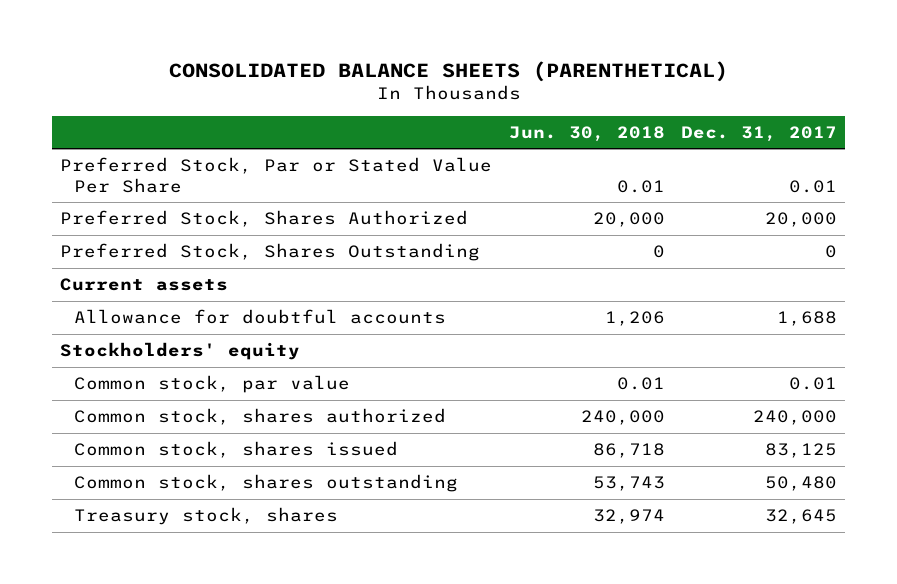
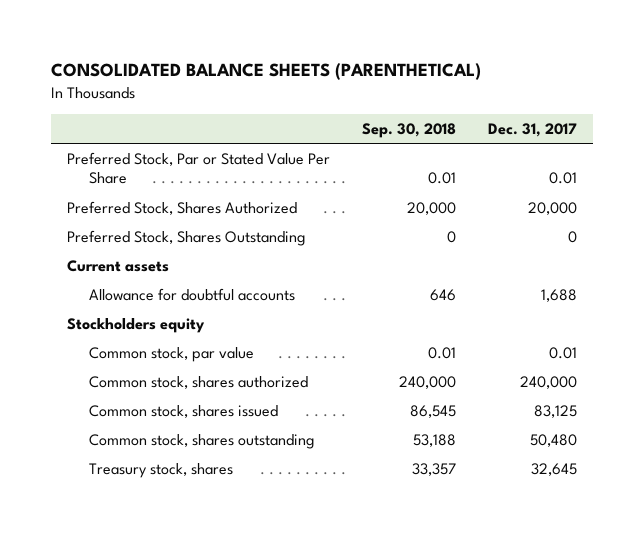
[508,125,665,142] Jun. 30, 2018 -> none
none -> [362,122,457,138] Sep. 30, 2018
[60,342,301,361] Stockholders' equity -> [67,318,206,334] Stockholders equity

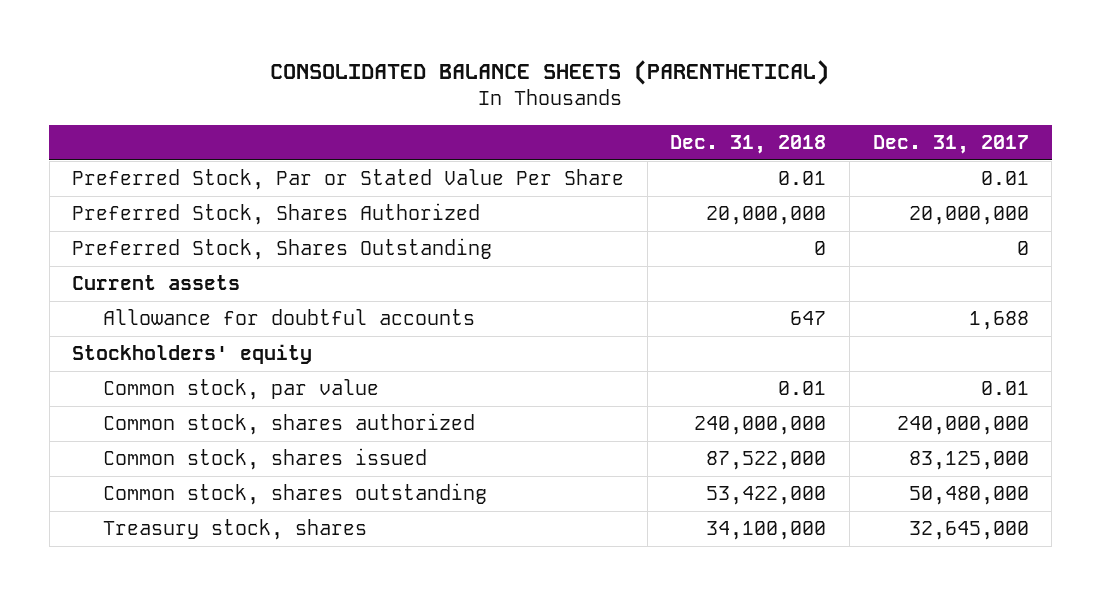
[362,122,457,138] Sep. 30, 2018 -> none
none -> [670,134,827,154] Dec. 31, 2018
[528,202,578,216] 20,000 -> [908,206,1029,226] 20,000,000
[67,318,206,334] Stockholders equity -> [72,344,313,365] Stockholders' equity
[520,376,578,390] 240,000 -> [896,416,1029,436] 240,000,000
[534,405,578,419] 83,125 -> [908,451,1029,471] 83,125,000
[530,434,578,448] 50,480 -> [908,486,1029,506] 50,480,000
[531,463,578,477] 32,645 -> [908,521,1029,541] 32,645,000

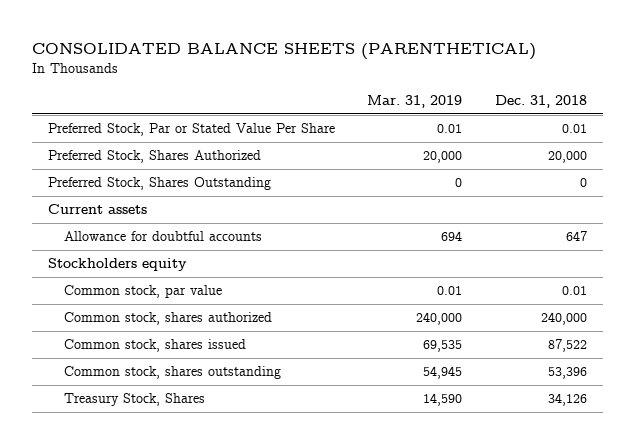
[872,134,1029,154] Dec. 31, 2017 -> none
none -> [367,95,463,109] Mar. 31, 2019
[706,206,827,226] 20,000,000 -> [547,151,587,164] 20,000
[72,344,313,365] Stockholders' equity -> [48,258,188,272] Stockholders equity
[694,416,827,436] 240,000,000 -> [540,312,587,326] 240,000
[706,451,827,471] 87,522,000 -> [547,339,587,353] 87,522
[706,486,827,506] 53,422,000 -> [547,367,587,380] 53,396
[103,519,368,541] Treasury stock, shares -> [63,393,205,407] Treasury Stock, Shares
[706,521,827,541] 34,100,000 -> [547,393,587,407] 34,126

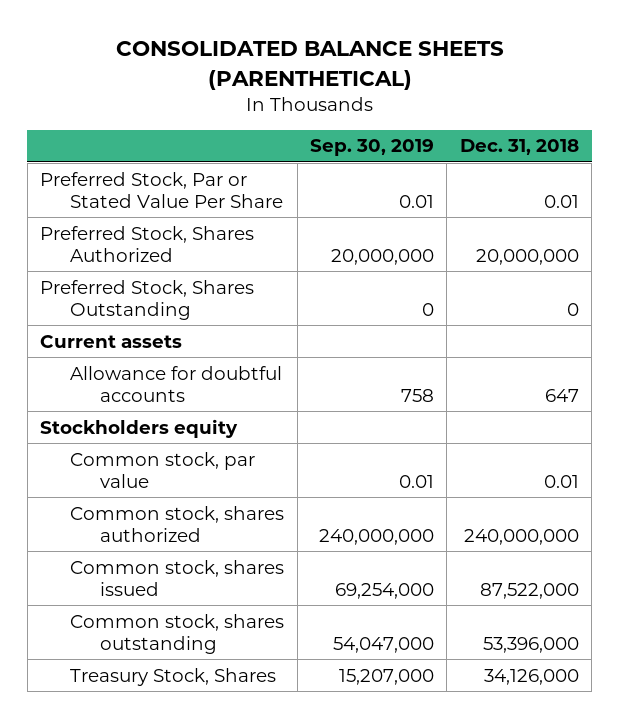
[367,95,463,109] Mar. 31, 2019 -> none
none -> [309,139,434,157] Sep. 30, 2019
[547,151,587,164] 20,000 -> [475,248,579,265] 20,000,000
[540,312,587,326] 240,000 -> [463,528,579,545] 240,000,000
[547,339,587,353] 87,522 -> [479,582,579,599] 87,522,000
[547,367,587,380] 53,396 -> [482,636,579,653] 53,396,000
[547,393,587,407] 34,126 -> [483,668,579,685] 34,126,000

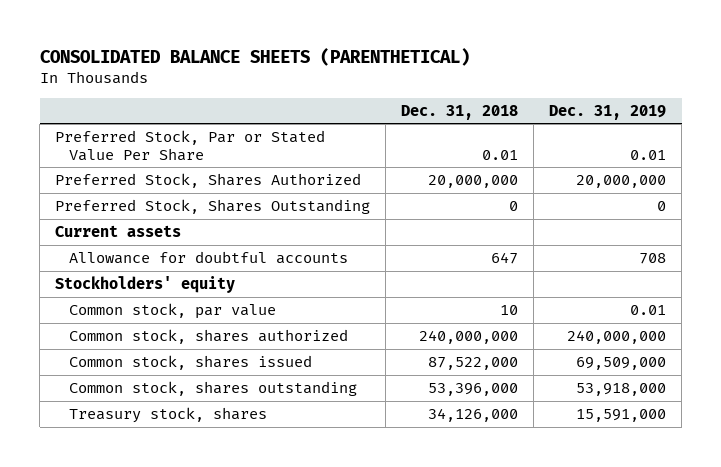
[309,139,434,157] Sep. 30, 2019 -> none
none -> [549,104,667,120] Dec. 31, 2019
[40,418,239,438] Stockholders equity -> [55,276,236,294] Stockholders' equity
[543,474,579,488] 0.01 -> [500,305,519,316] 10
[70,667,277,686] Treasury Stock, Shares -> [69,407,268,424] Treasury stock, shares

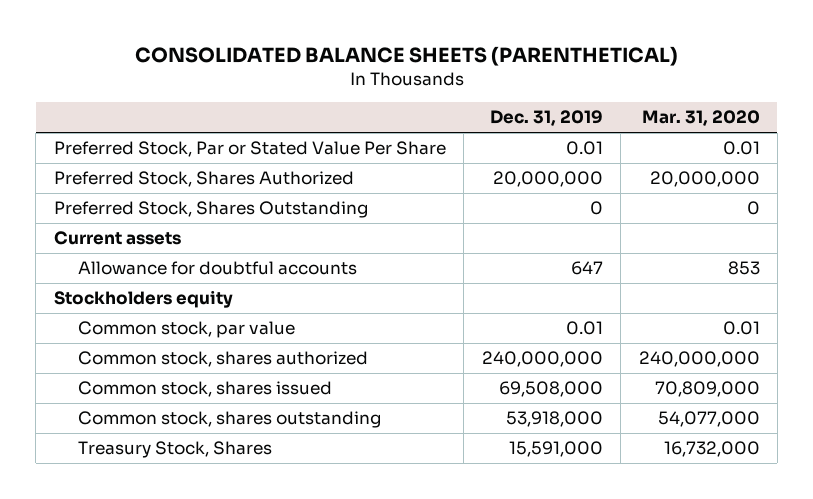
[401,104,519,120] Dec. 31, 2018 -> none
none -> [641,110,760,127] Mar. 31, 2020
[639,253,667,265] 708 -> [570,261,603,276] 647
[55,276,236,294] Stockholders' equity -> [53,290,233,309] Stockholders equity
[576,357,667,371] 69,509,000 -> [498,381,603,398] 69,508,000
[69,407,268,424] Treasury stock, shares -> [77,441,272,459] Treasury Stock, Shares

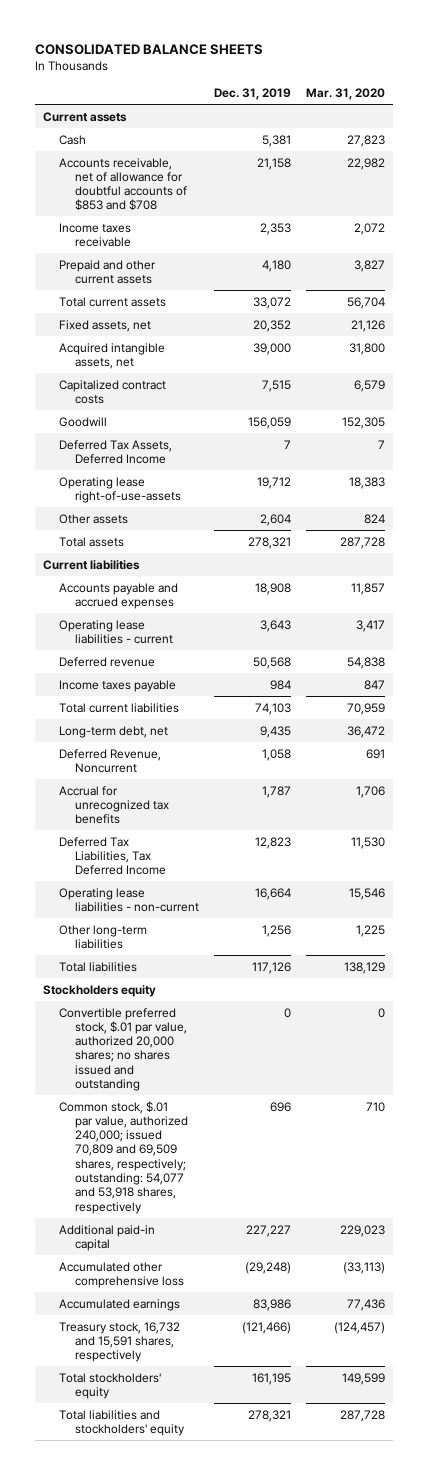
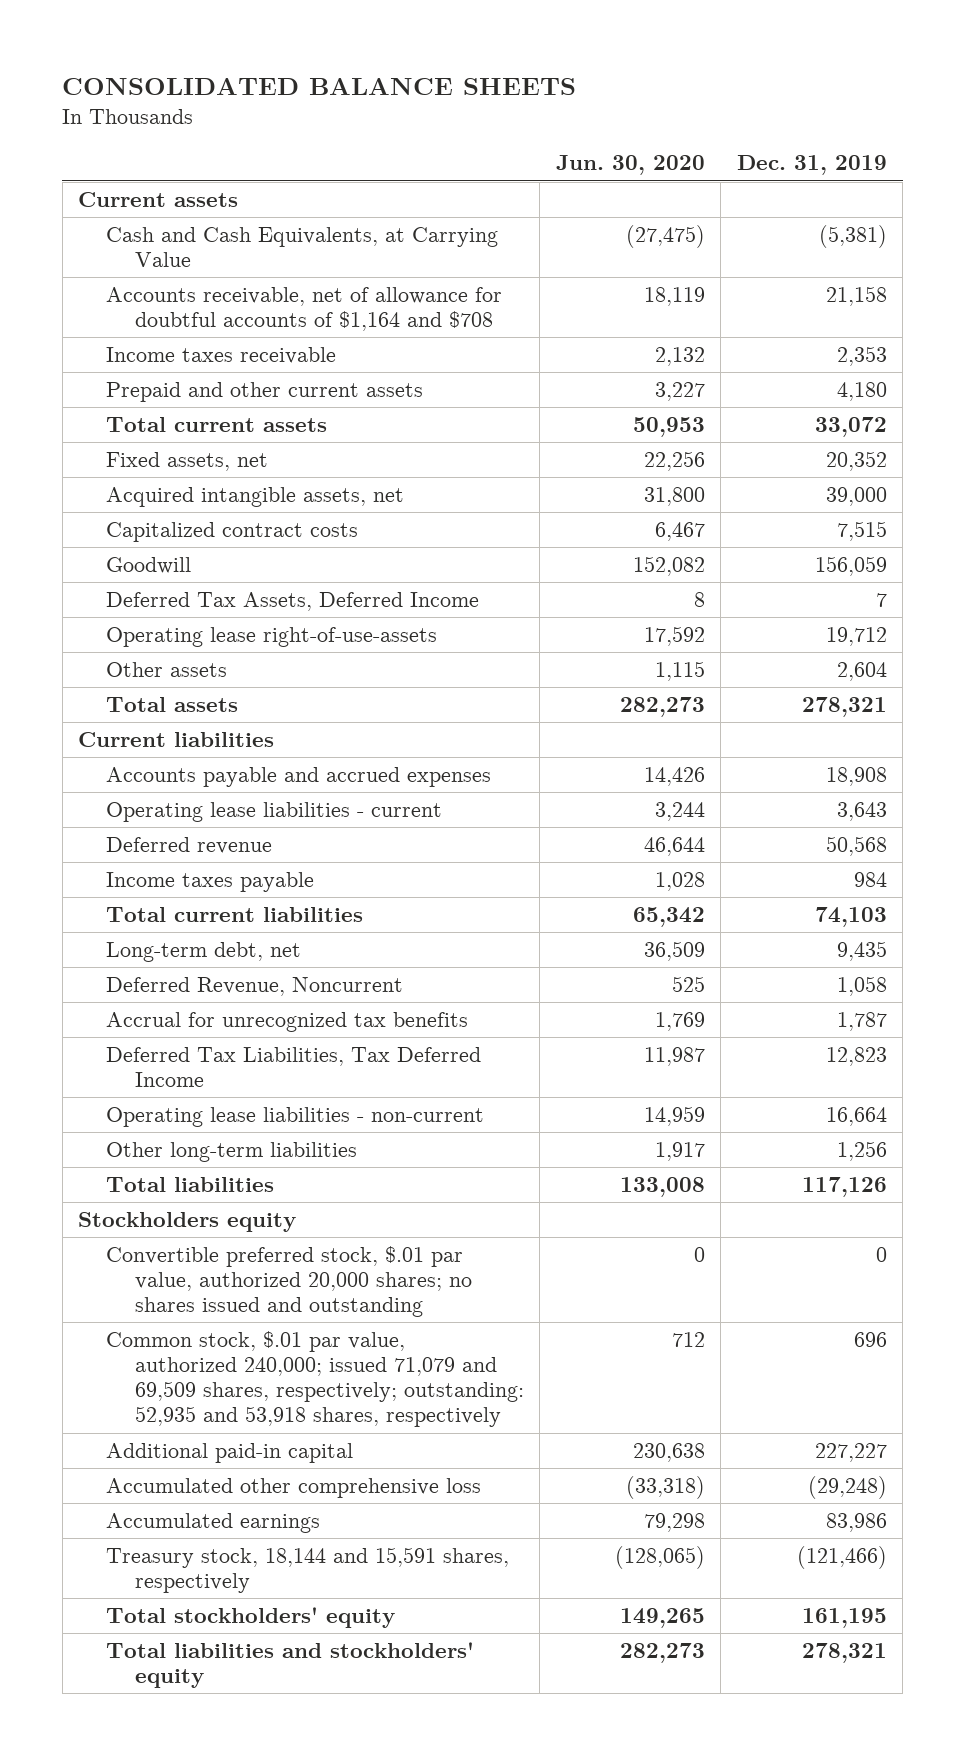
[306,88,386,101] Mar. 31, 2020 -> none
none -> [555,155,705,176] Jun. 30, 2020
[58,134,86,145] Cash -> none
none -> [106,226,499,268] Cash and Cash Equivalents, at Carrying Value
[58,157,187,212] Accounts receivable, net of allowance for doubtful accounts of $853 and $708 -> [106,286,503,332] Accounts receivable, net of allowance for doubtful accounts of $1,164 and $708
[58,1100,188,1214] Common stock, $.01 par value, authorized 240,000; issued 70,809 and 69,509 shares, respectively; outstanding: 54,077 and 53,918 shares, respectively -> [106,1330,524,1428] Common stock, $.01 par value, authorized 240,000; issued 71,079 and 69,509 shares, respectively; outstanding: 52,935 and 53,918 shares, respectively
[58,1321,180,1363] Treasury stock, 16,732 and 15,591 shares, respectively -> [106,1546,510,1594] Treasury stock, 18,144 and 15,591 shares, respectively

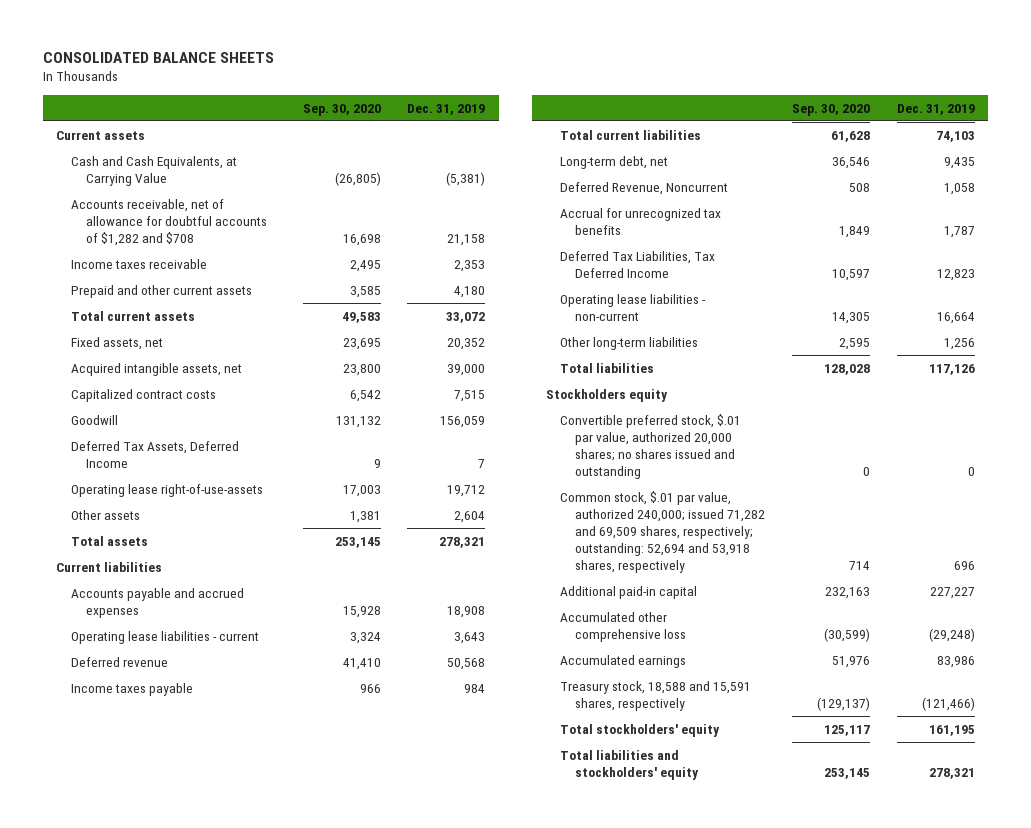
[555,155,705,176] Jun. 30, 2020 -> none
none -> [302,103,381,116] Sep. 30, 2020
[106,286,503,332] Accounts receivable, net of allowance for doubtful accounts of $1,164 and $708 -> [70,198,267,246] Accounts receivable, net of allowance for doubtful accounts of $1,282 and $708
[106,1330,524,1428] Common stock, $.01 par value, authorized 240,000; issued 71,079 and 69,509 shares, respectively; outstanding: 52,935 and 53,918 shares, respectively -> [560,490,766,573] Common stock, $.01 par value, authorized 240,000; issued 71,282 and 69,509 shares, respectively; outstanding: 52,694 and 53,918 shares, respectively
[106,1546,510,1594] Treasury stock, 18,144 and 15,591 shares, respectively -> [560,680,752,711] Treasury stock, 18,588 and 15,591 shares, respectively

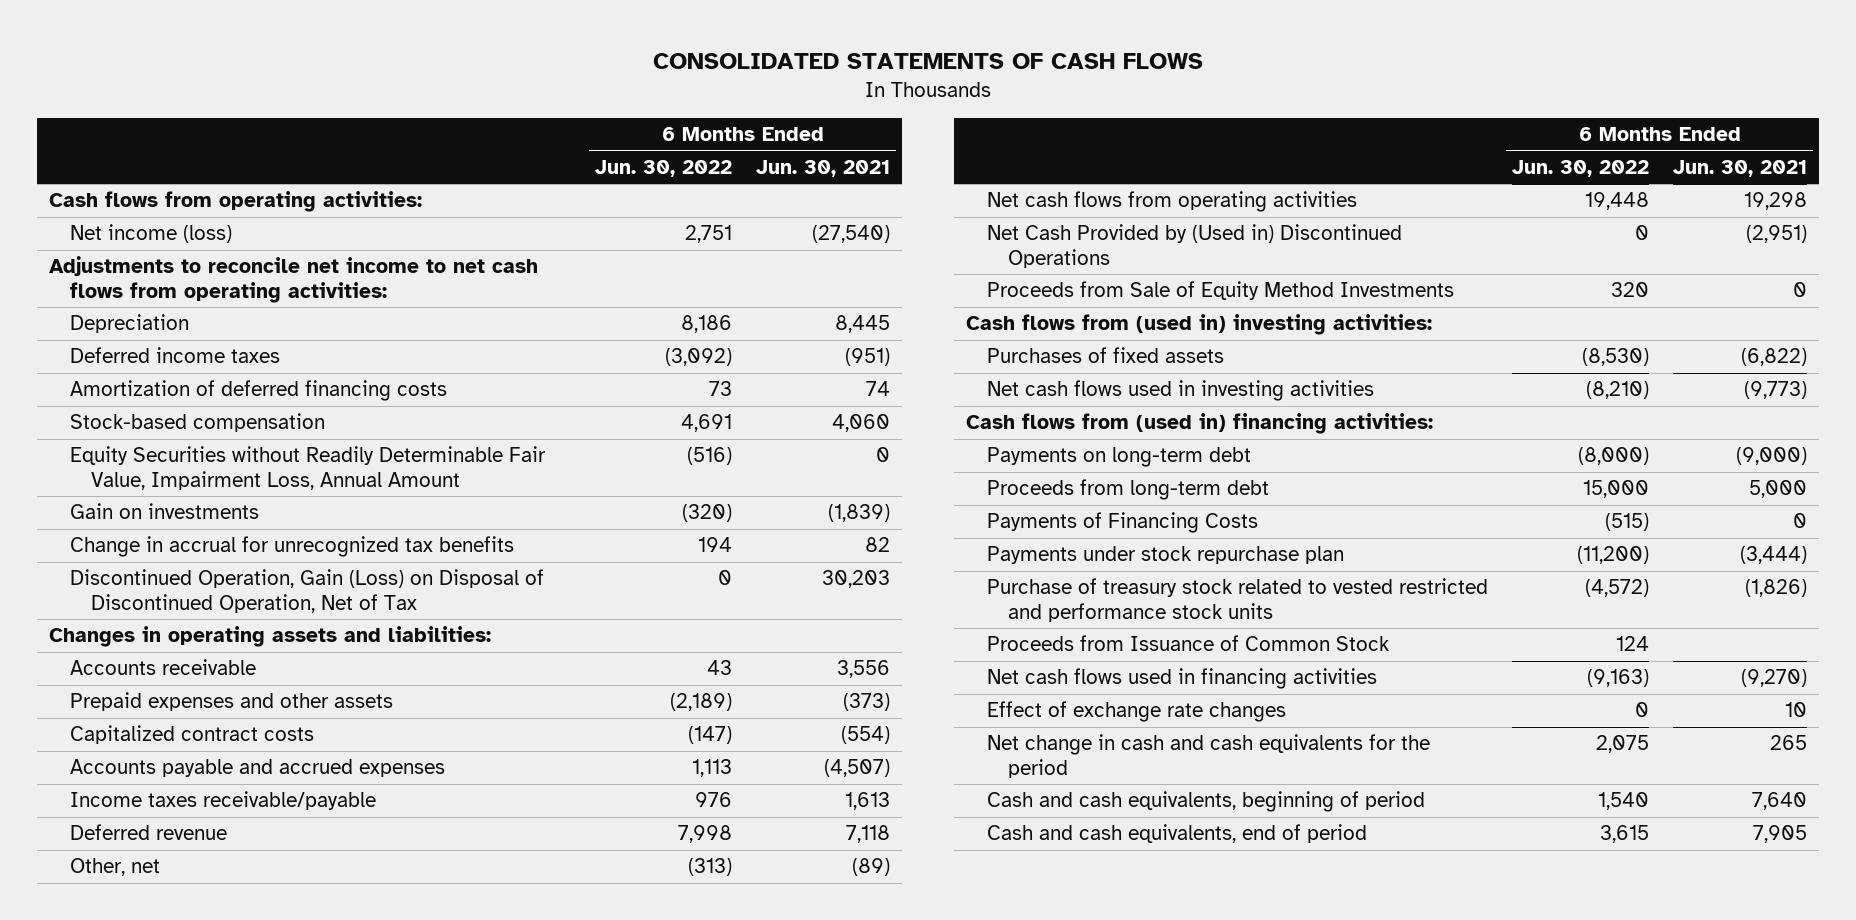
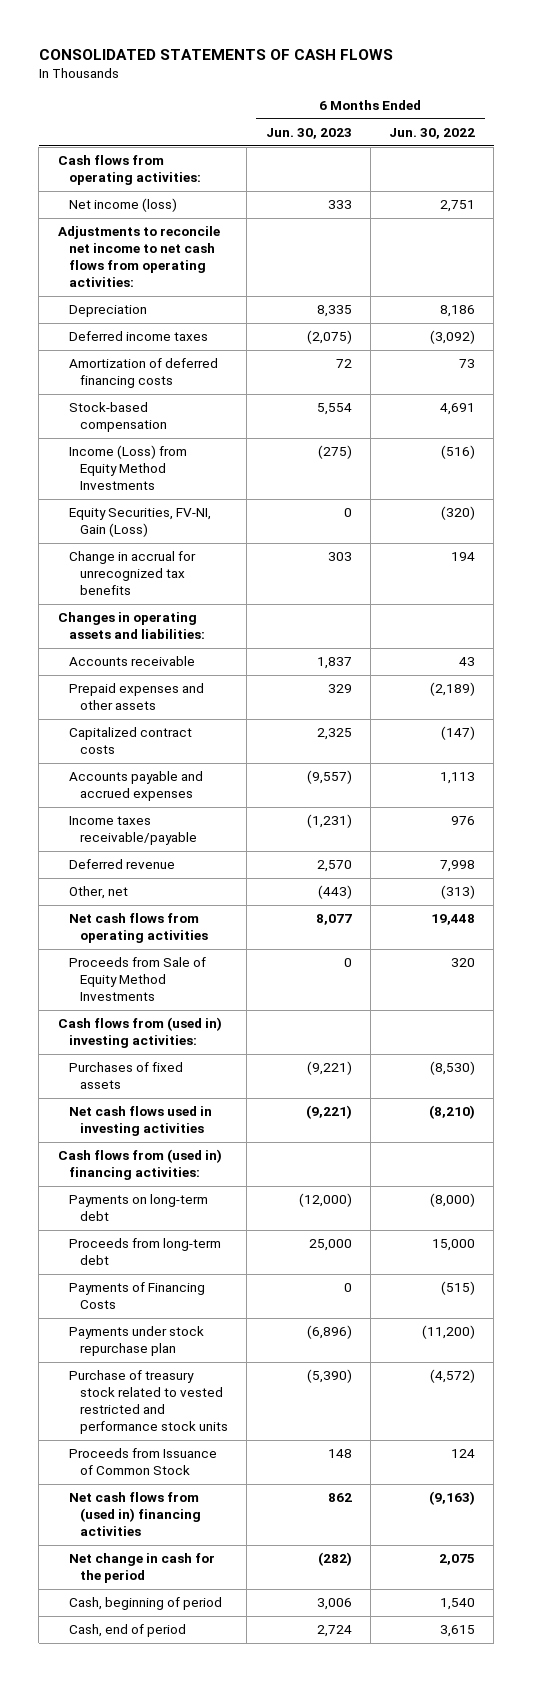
[756,159,891,177] Jun. 30, 2021 -> none
none -> [265,127,352,139] Jun. 30, 2023
[70,446,547,490] Equity Securities without Readily Determinable Fair Value, Impairment Loss, Annual Amount -> [68,445,187,491] Income (Loss) from Equity Method Investments
[70,503,260,520] Gain on investments -> [68,508,211,538] Equity Securities, FV-NI, Gain (Loss)
[70,569,545,613] Discontinued Operation, Gain (Loss) on Disposal of Discontinued Operation, Net of Tax -> none
[986,224,1402,268] Net Cash Provided by (Used in) Discontinued Operations -> none
[986,701,1286,723] Effect of exchange rate changes -> none
[986,668,1377,690] Net cash flows used in financing activities -> [68,1492,201,1537] Net cash flows from (used in) financing activities
[986,734,1430,778] Net change in cash and cash equivalents for the period -> [68,1553,215,1584] Net change in cash for the period
[986,791,1425,813] Cash and cash equivalents, beginning of period -> [68,1597,222,1611] Cash, beginning of period
[986,824,1367,844] Cash and cash equivalents, end of period -> [68,1624,186,1638] Cash, end of period

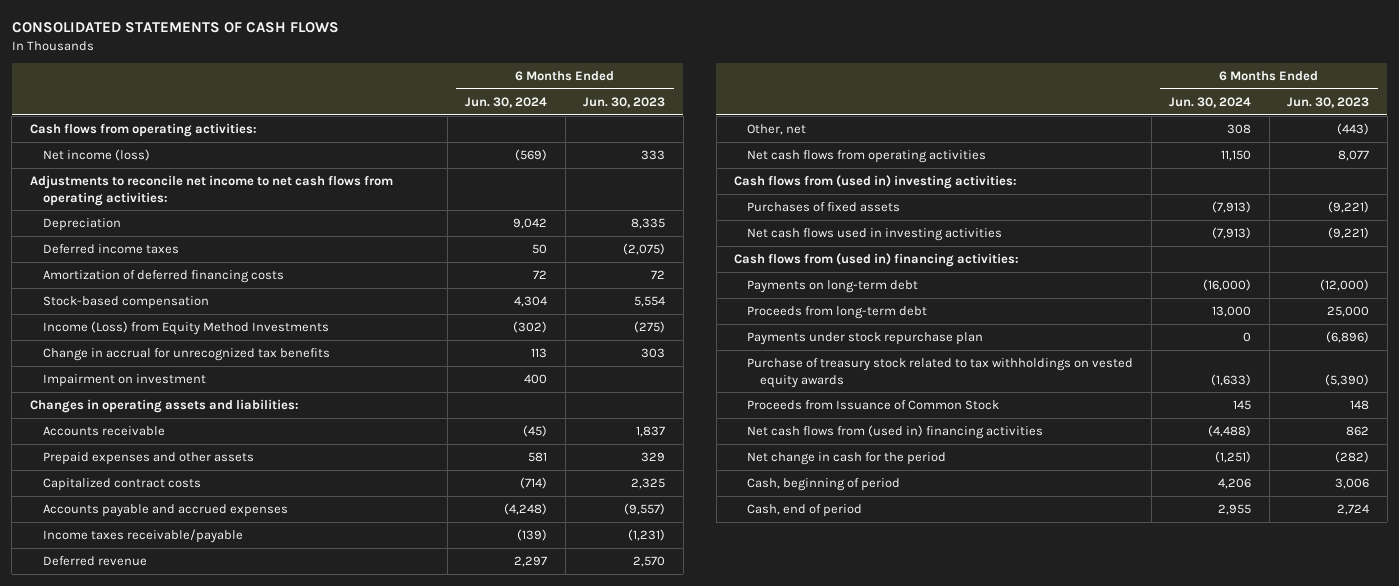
[389,127,476,139] Jun. 30, 2022 -> none
none -> [465,96,548,108] Jun. 30, 2024
[68,508,211,538] Equity Securities, FV-NI, Gain (Loss) -> none
none -> [43,373,207,387] Impairment on investment
[68,957,206,1002] Proceeds from Sale of Equity Method Investments -> none
[68,1282,205,1310] Payments of Financing Costs -> none
[68,1370,228,1435] Purchase of treasury stock related to vested restricted and performance stock units -> [747,357,1134,388] Purchase of treasury stock related to tax withholdings on vested equity awards

